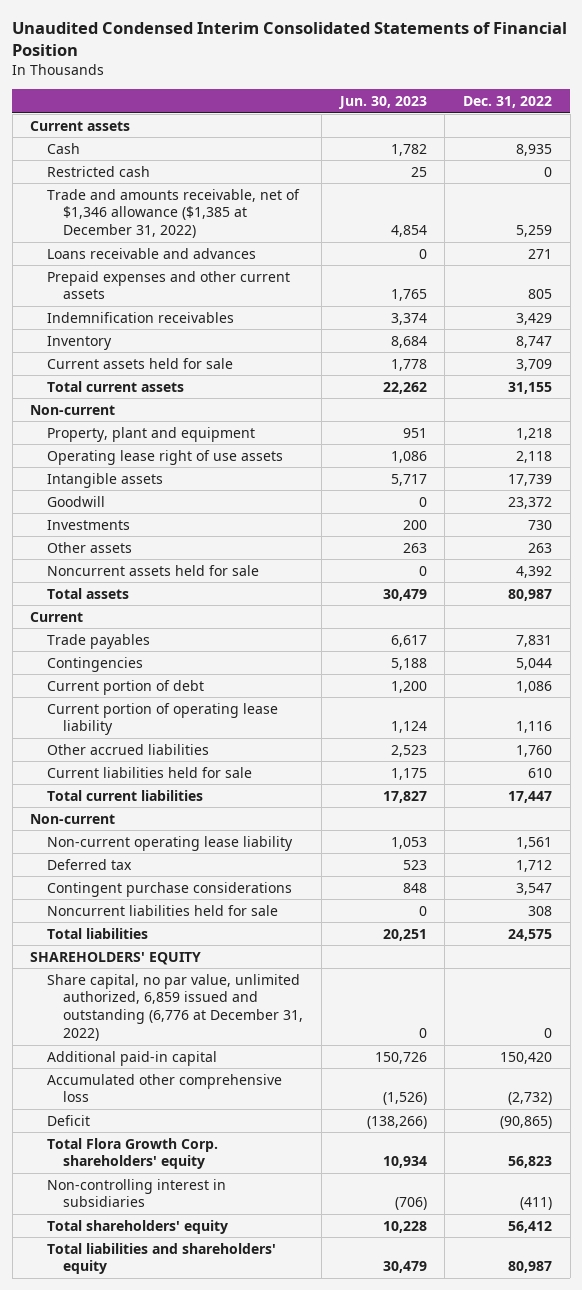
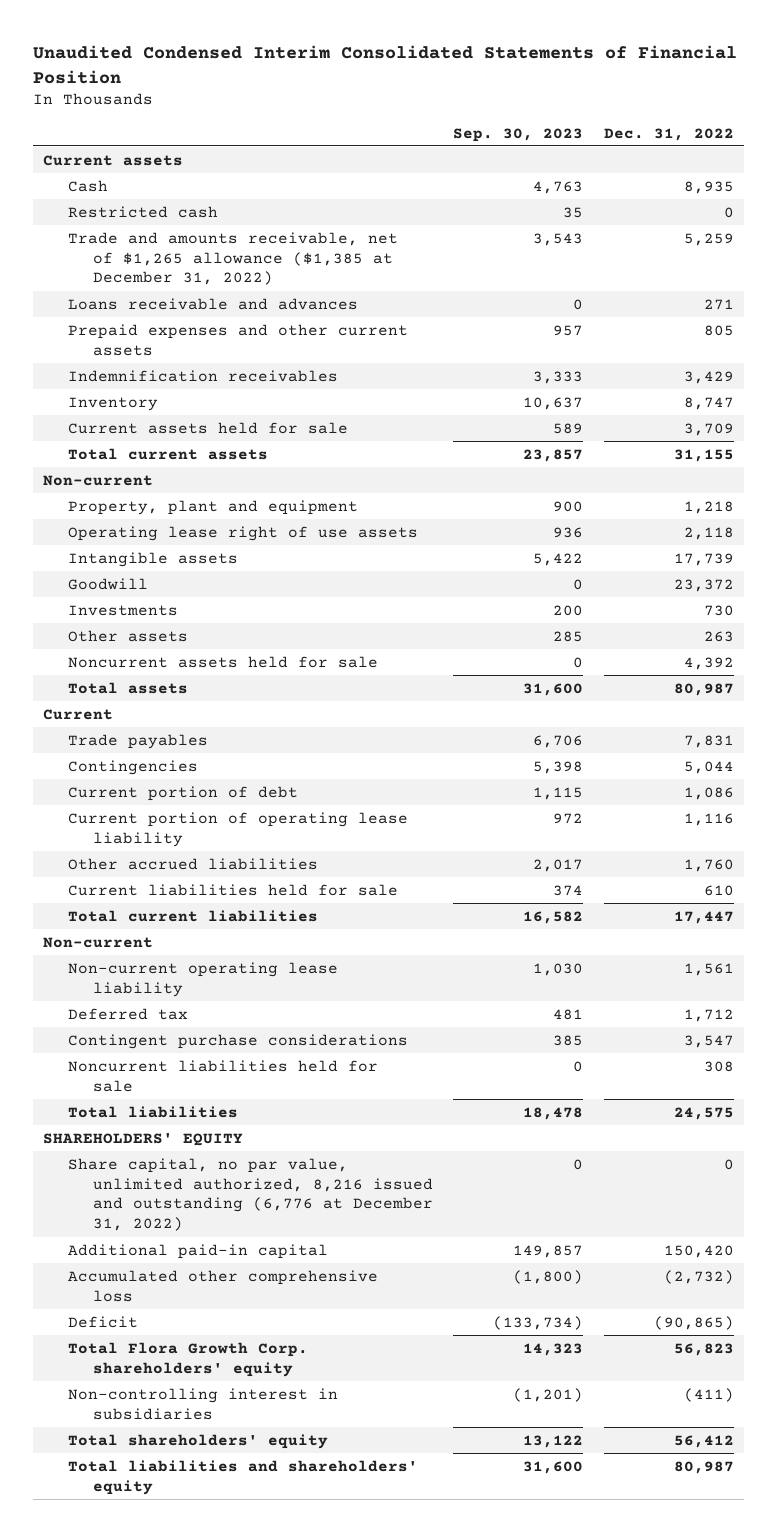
[337,95,427,109] Jun. 30, 2023 -> none
none -> [453,127,584,142] Sep. 30, 2023
[46,188,300,239] Trade and amounts receivable, net of $1,346 allowance ($1,385 at December 31, 2022) -> [68,231,399,286] Trade and amounts receivable, net of $1,265 allowance ($1,385 at December 31, 2022)
[46,973,304,1041] Share capital, no par value, unlimited authorized, 6,859 issued and outstanding (6,776 at December 31, 2022) -> [68,1157,433,1232] Share capital, no par value, unlimited authorized, 8,216 issued and outstanding (6,776 at December 31, 2022)

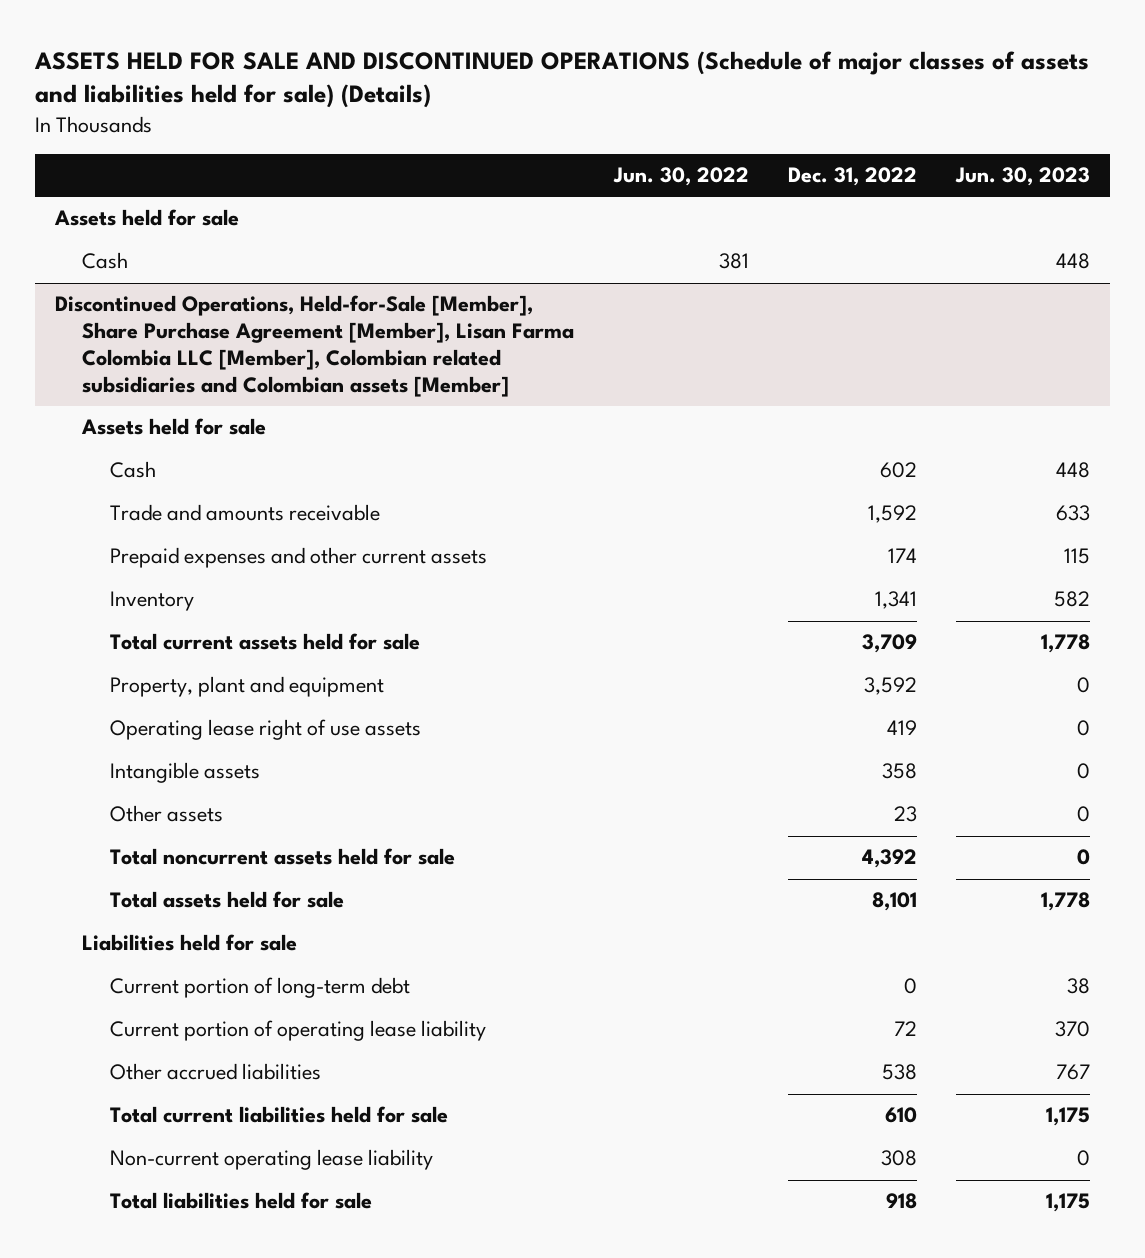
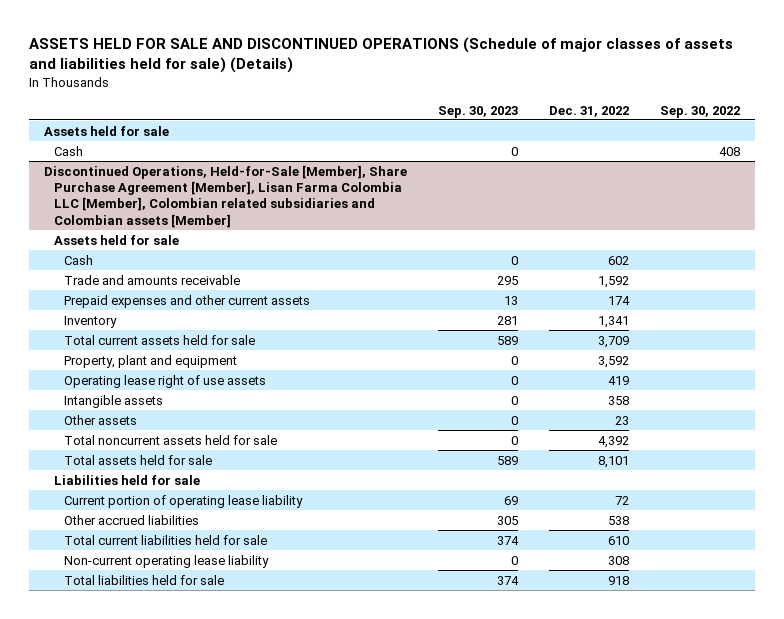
[612,167,749,187] Jun. 30, 2022 -> none
[955,167,1091,187] Jun. 30, 2023 -> none
none -> [438,105,519,118] Sep. 30, 2023
none -> [659,105,740,118] Sep. 30, 2022
[109,977,410,999] Current portion of long-term debt -> none

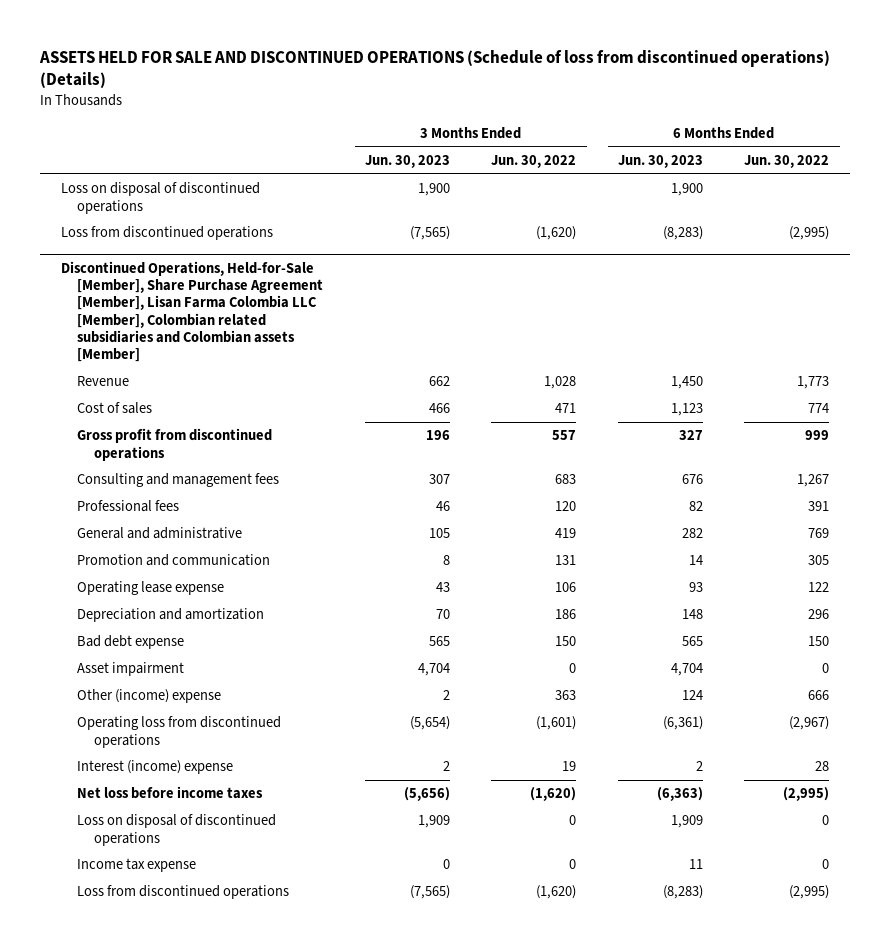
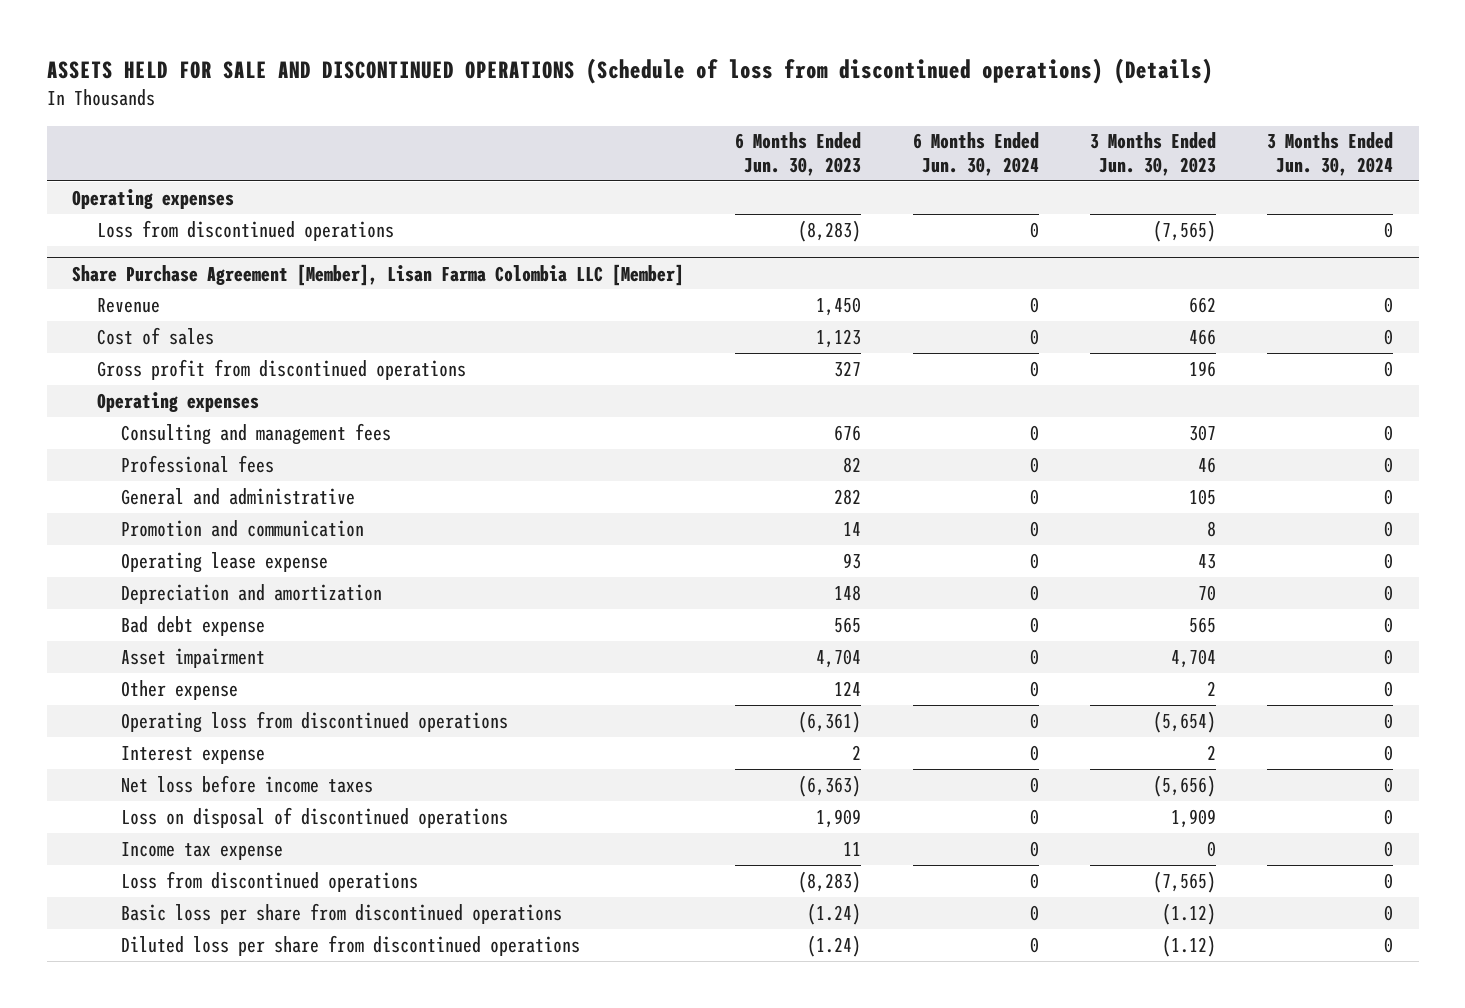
[491,155,577,169] Jun. 30, 2022 -> none
[744,155,830,169] Jun. 30, 2022 -> none
none -> [912,132,1039,176] 6 Months Ended Jun. 30, 2024
none -> [1267,132,1394,176] 3 Months Ended Jun. 30, 2024
[60,182,260,214] Loss on disposal of discontinued operations -> none
none -> [72,188,235,209] Operating expenses
[60,260,324,362] Discontinued Operations, Held-for-Sale [Member], Share Purchase Agreement [Member], Lisan Farma Colombia LLC [Member], Colombian related subsidiaries and Colombian assets [Member] -> none
none -> [72,263,685,286] Share Purchase Agreement [Member], Lisan Farma Colombia LLC [Member]
none -> [96,391,259,412] Operating expenses
[77,689,222,704] Other (income) expense -> [121,679,239,700] Other expense
[77,760,234,775] Interest (income) expense -> [121,745,266,764] Interest expense
none -> [121,902,563,924] Basic loss per share from discontinued operations
none -> [121,934,581,956] Diluted loss per share from discontinued operations

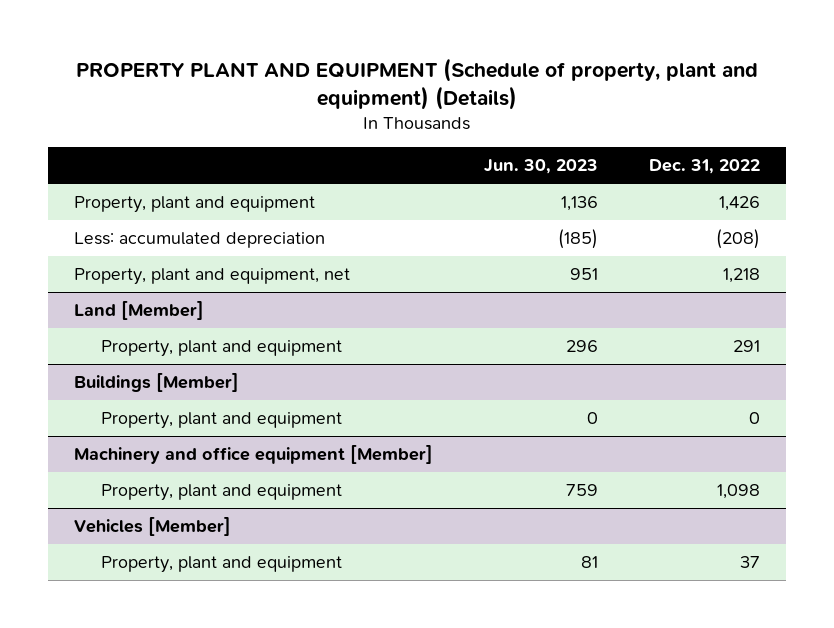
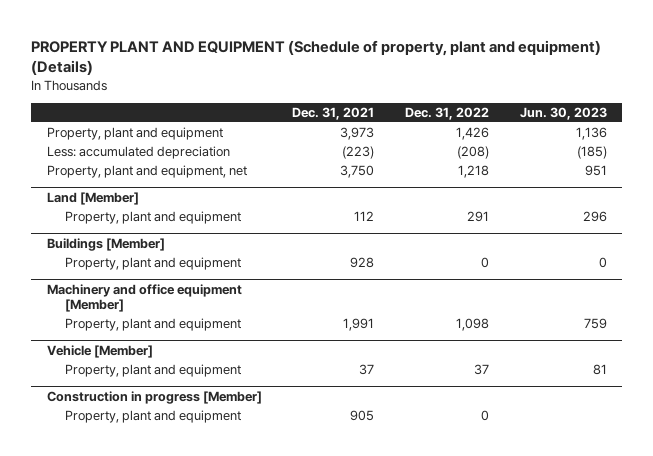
none -> [292,106,375,120] Dec. 31, 2021
[73,517,231,537] Vehicles [Member] -> [46,344,153,358] Vehicle [Member]
none -> [46,390,262,404] Construction in progress [Member]
none -> [64,410,241,424] Property, plant and equipment

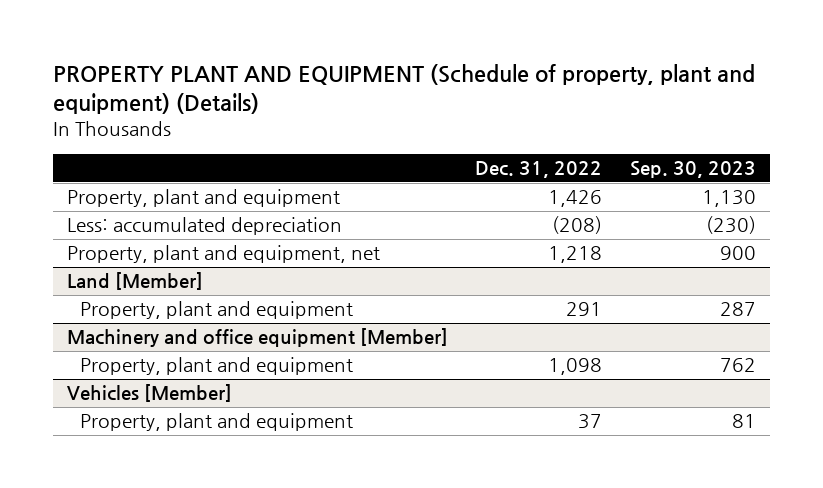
[292,106,375,120] Dec. 31, 2021 -> none
[519,106,607,120] Jun. 30, 2023 -> none
none -> [630,161,757,179] Sep. 30, 2023
[46,237,165,251] Buildings [Member] -> none
[64,257,241,271] Property, plant and equipment -> none
[46,344,153,358] Vehicle [Member] -> [66,384,232,403] Vehicles [Member]
[46,390,262,404] Construction in progress [Member] -> none
[64,410,241,424] Property, plant and equipment -> none

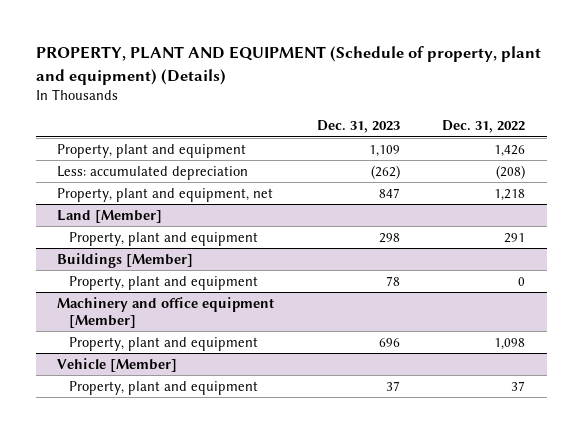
[52,64,755,115] PROPERTY PLANT AND EQUIPMENT (Schedule of property, plant and equipment) (Details) -> [35,46,541,85] PROPERTY, PLANT AND EQUIPMENT (Schedule of property, plant and equipment) (Details)
[630,161,757,179] Sep. 30, 2023 -> none
none -> [316,120,400,134] Dec. 31, 2023
none -> [56,252,193,268] Buildings [Member]
none -> [69,275,259,290] Property, plant and equipment
[66,384,232,403] Vehicles [Member] -> [56,357,177,372] Vehicle [Member]

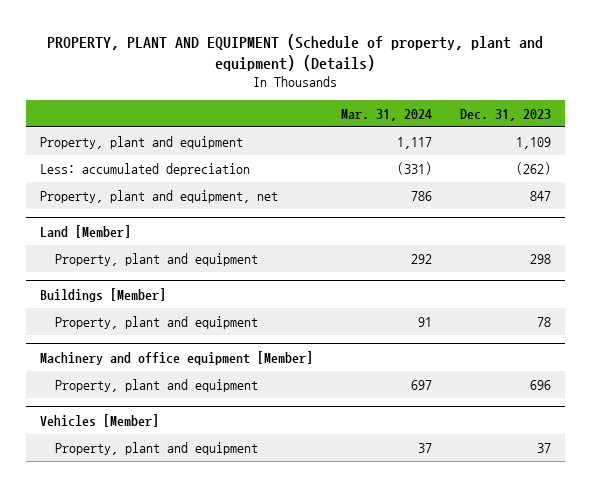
[442,120,526,134] Dec. 31, 2022 -> none
none -> [340,108,432,121] Mar. 31, 2024
[56,357,177,372] Vehicle [Member] -> [39,413,159,427] Vehicles [Member]

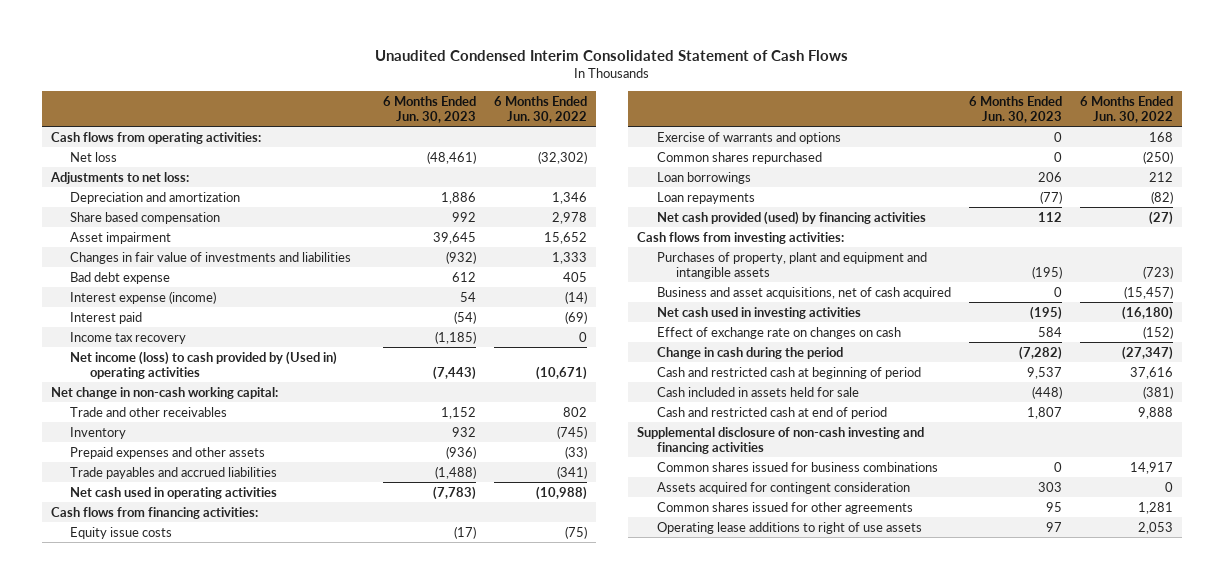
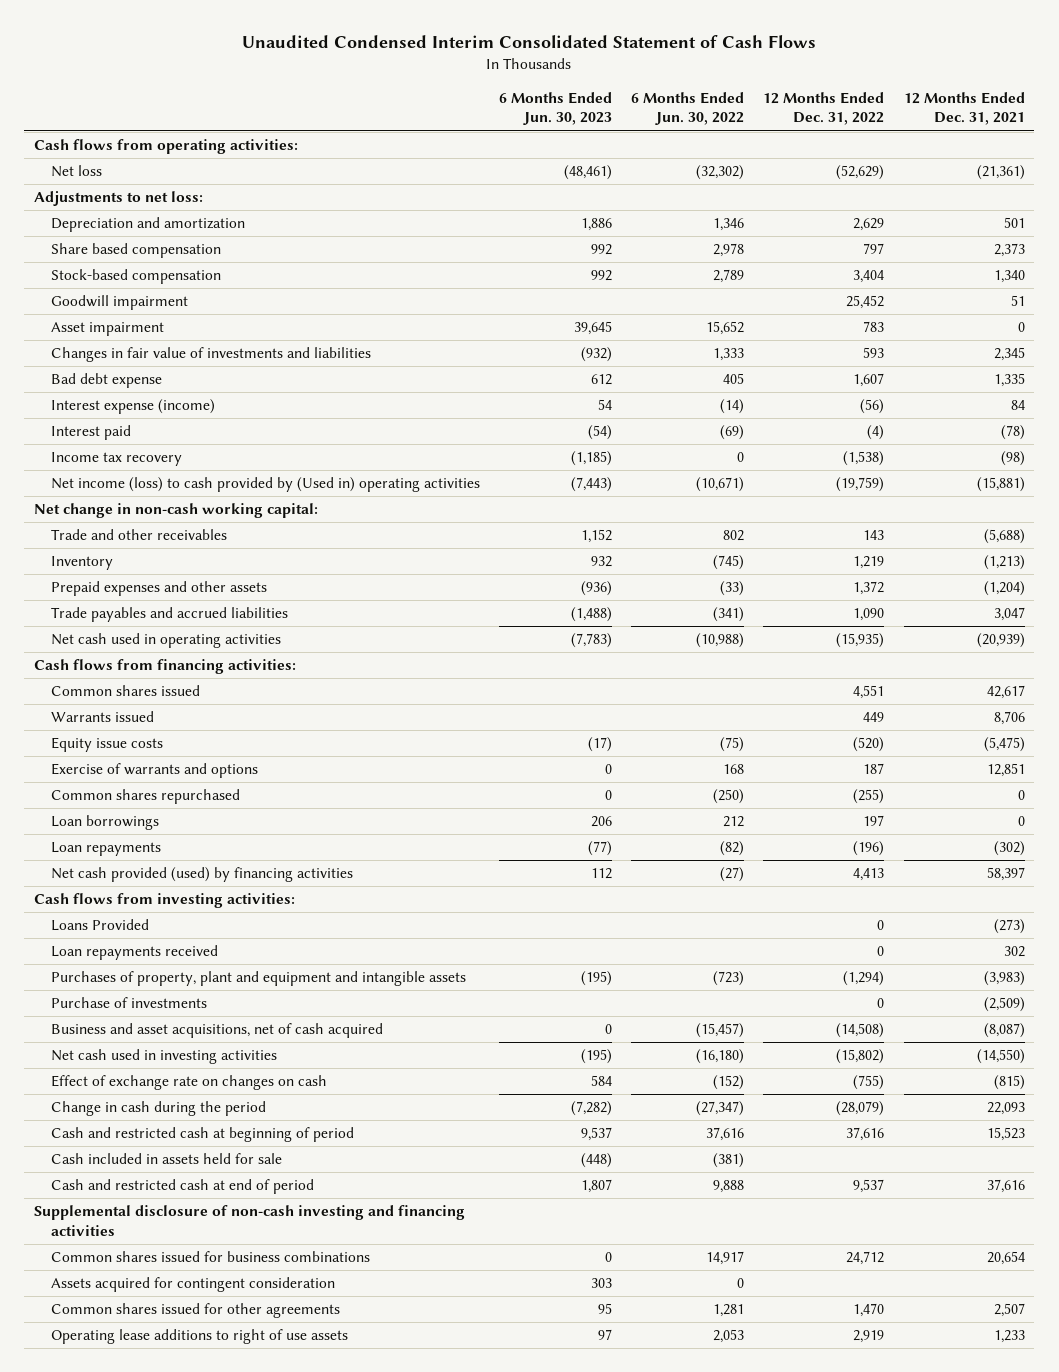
none -> [763,91,885,126] 12 Months Ended Dec. 31, 2022
none -> [903,91,1025,126] 12 Months Ended Dec. 31, 2021
none -> [50,269,221,285] Stock-based compensation
none -> [50,295,188,311] Goodwill impairment
none -> [50,685,200,697] Common shares issued
none -> [50,711,154,723] Warrants issued
none -> [50,919,149,932] Loans Provided
none -> [50,945,218,961] Loan repayments received
none -> [50,997,207,1009] Purchase of investments

